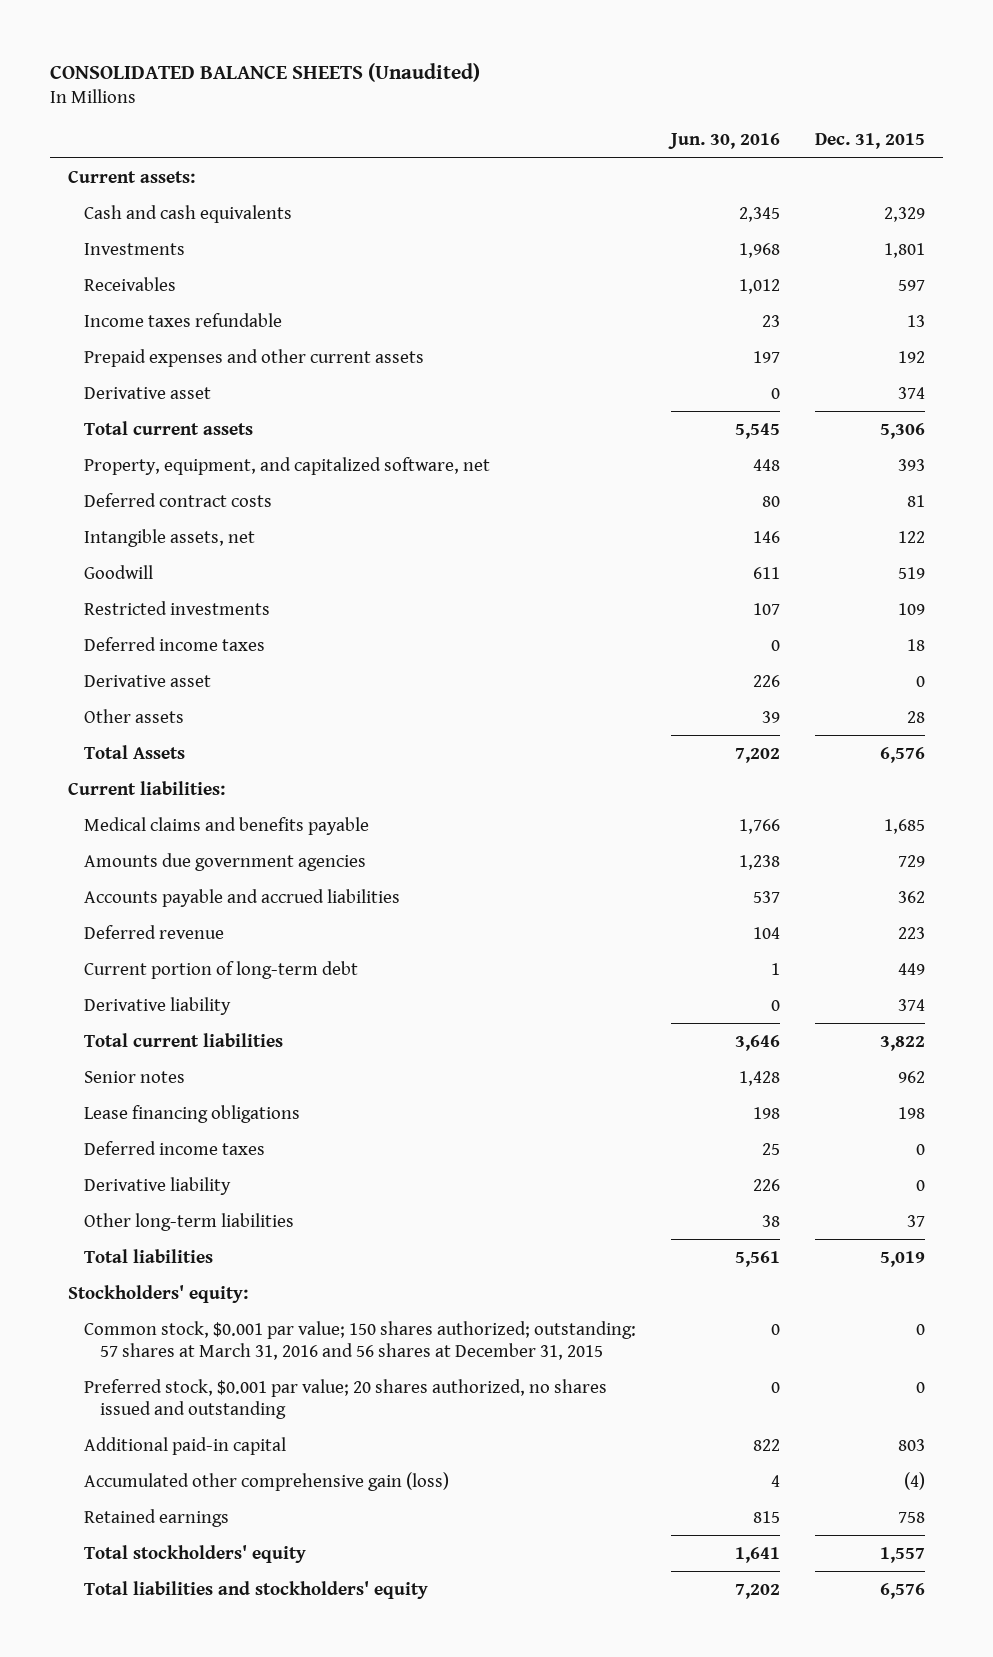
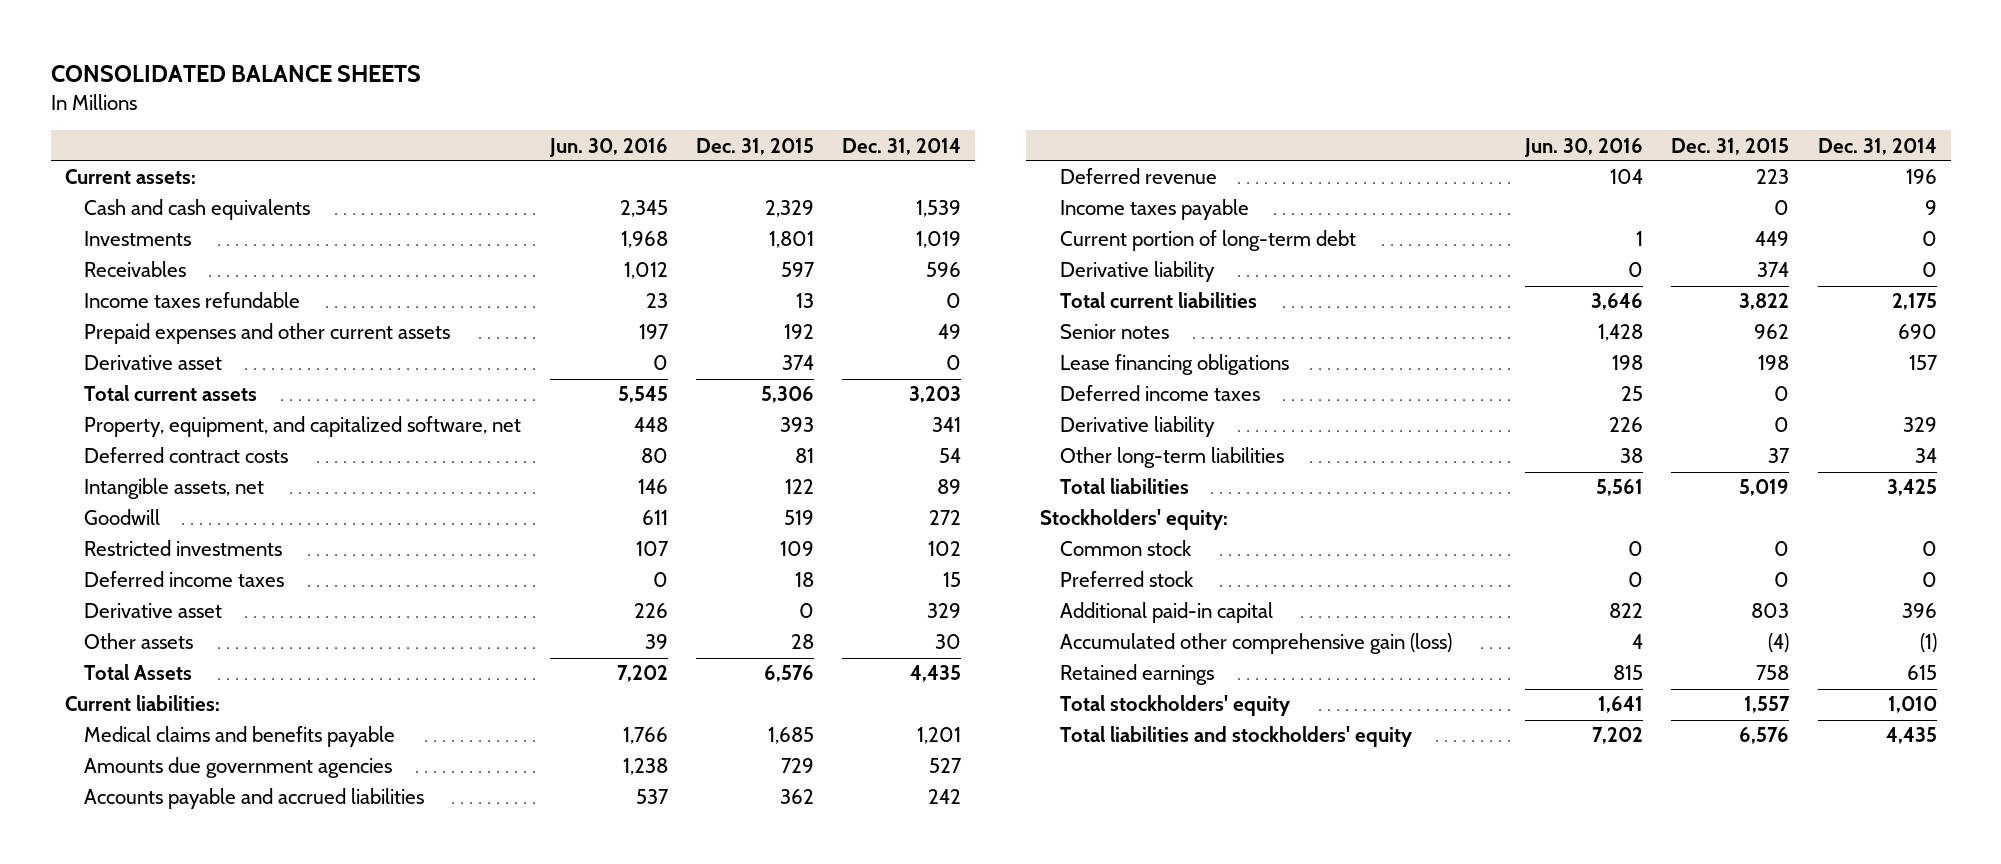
[50,62,481,82] CONSOLIDATED BALANCE SHEETS (Unaudited) -> [50,65,421,83] CONSOLIDATED BALANCE SHEETS
none -> [842,137,962,155] Dec. 31, 2014
none -> [1060,199,1250,221] Income taxes payable
[83,1320,636,1360] Common stock, $0.001 par value; 150 shares authorized; outstanding: 57 shares at March 31, 2016 and 56 shares at December 31, 2015 -> [1060,540,1193,557] Common stock
[83,1378,607,1419] Preferred stock, $0.001 par value; 20 shares authorized, no shares issued and outstanding -> [1060,571,1195,588] Preferred stock

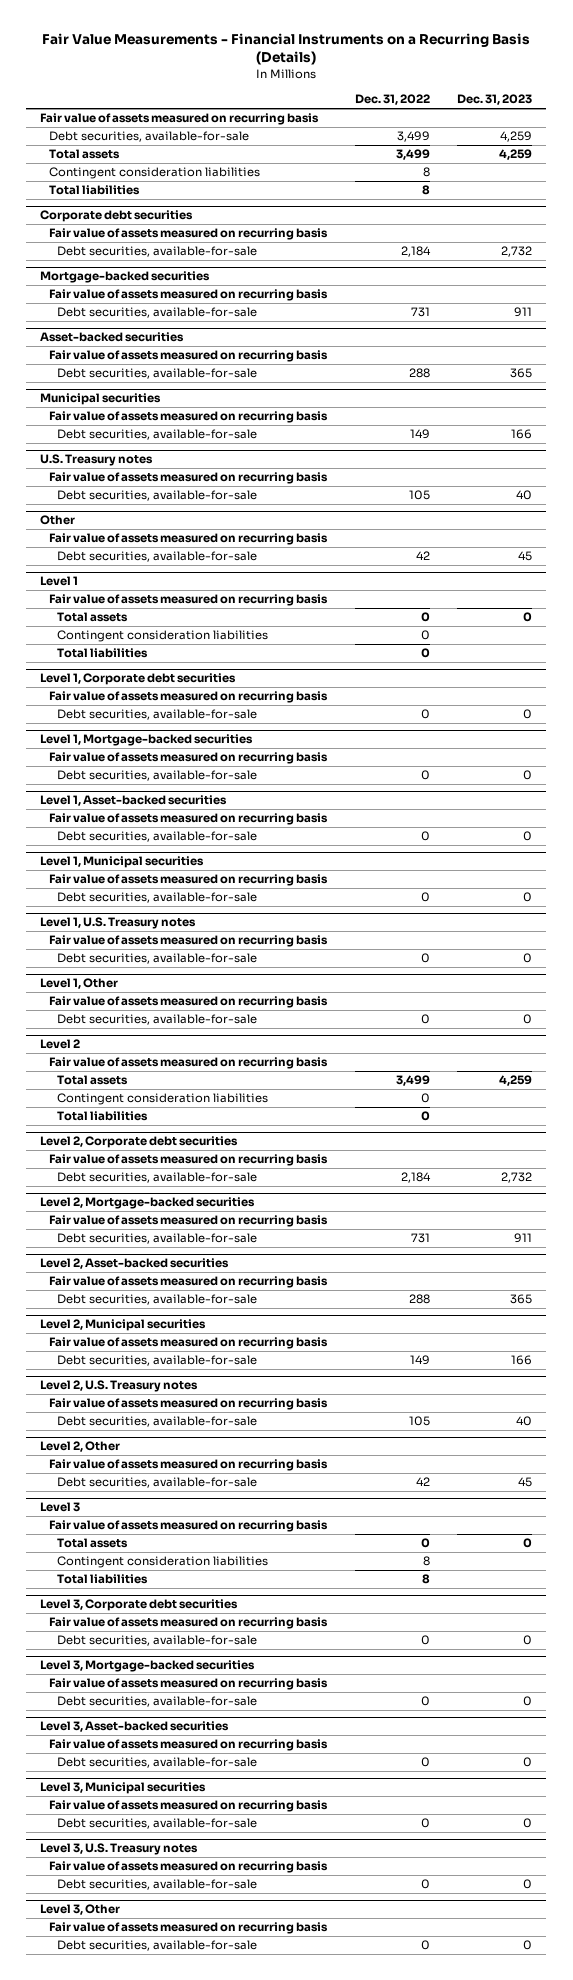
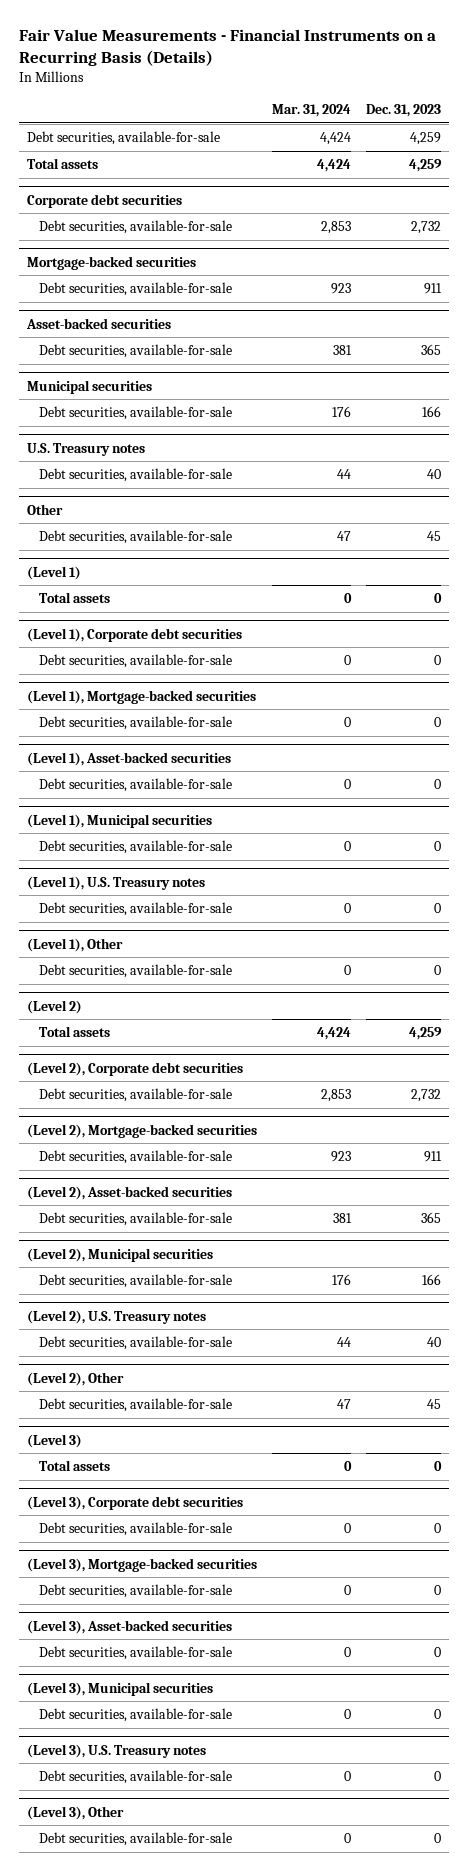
[354,94,430,106] Dec. 31, 2022 -> none
none -> [271,104,351,118] Mar. 31, 2024
[40,113,320,126] Fair value of assets measured on recurring basis -> none
[48,167,260,180] Contingent consideration liabilities -> none
[48,185,140,196] Total liabilities -> none
[48,228,328,241] Fair value of assets measured on recurring basis -> none
[48,289,328,302] Fair value of assets measured on recurring basis -> none
[48,350,328,363] Fair value of assets measured on recurring basis -> none
[48,411,328,424] Fair value of assets measured on recurring basis -> none
[48,472,328,485] Fair value of assets measured on recurring basis -> none
[48,533,328,546] Fair value of assets measured on recurring basis -> none
[48,594,328,607] Fair value of assets measured on recurring basis -> none
[40,576,79,587] Level 1 -> [26,565,81,580] (Level 1)
[57,630,269,643] Contingent consideration liabilities -> none
[57,648,149,659] Total liabilities -> none
[48,691,328,704] Fair value of assets measured on recurring basis -> none
[40,673,237,686] Level 1, Corporate debt securities -> [26,627,242,642] (Level 1), Corporate debt securities
[48,752,328,765] Fair value of assets measured on recurring basis -> none
[40,734,254,747] Level 1, Mortgage-backed securities -> [26,689,256,704] (Level 1), Mortgage-backed securities
[48,813,328,826] Fair value of assets measured on recurring basis -> none
[40,795,228,807] Level 1, Asset-backed securities -> [26,751,231,766] (Level 1), Asset-backed securities
[48,874,328,887] Fair value of assets measured on recurring basis -> none
[40,856,205,869] Level 1, Municipal securities -> [26,813,212,828] (Level 1), Municipal securities
[48,935,328,948] Fair value of assets measured on recurring basis -> none
[40,917,197,930] Level 1, U.S. Treasury notes -> [26,875,205,890] (Level 1), U.S. Treasury notes
[48,996,328,1009] Fair value of assets measured on recurring basis -> none
[40,978,119,990] Level 1, Other -> [26,937,123,952] (Level 1), Other
[48,1057,328,1070] Fair value of assets measured on recurring basis -> none
[40,1039,81,1050] Level 2 -> [26,999,82,1014] (Level 2)
[57,1093,269,1106] Contingent consideration liabilities -> none
[57,1111,149,1122] Total liabilities -> none
[48,1154,328,1167] Fair value of assets measured on recurring basis -> none
[40,1136,239,1149] Level 2, Corporate debt securities -> [26,1061,243,1076] (Level 2), Corporate debt securities
[48,1215,328,1228] Fair value of assets measured on recurring basis -> none
[40,1197,256,1210] Level 2, Mortgage-backed securities -> [26,1123,257,1138] (Level 2), Mortgage-backed securities
[48,1276,328,1289] Fair value of assets measured on recurring basis -> none
[40,1258,230,1270] Level 2, Asset-backed securities -> [26,1185,232,1200] (Level 2), Asset-backed securities
[48,1337,328,1350] Fair value of assets measured on recurring basis -> none
[40,1319,207,1332] Level 2, Municipal securities -> [26,1247,213,1262] (Level 2), Municipal securities
[48,1398,328,1411] Fair value of assets measured on recurring basis -> none
[40,1380,199,1393] Level 2, U.S. Treasury notes -> [26,1309,206,1324] (Level 2), U.S. Treasury notes
[48,1459,328,1472] Fair value of assets measured on recurring basis -> none
[40,1441,121,1453] Level 2, Other -> [26,1371,124,1386] (Level 2), Other
[48,1520,328,1533] Fair value of assets measured on recurring basis -> none
[40,1502,81,1513] Level 3 -> [26,1433,82,1448] (Level 3)
[57,1556,269,1569] Contingent consideration liabilities -> none
[57,1574,149,1585] Total liabilities -> none
[48,1617,328,1630] Fair value of assets measured on recurring basis -> none
[40,1599,239,1612] Level 3, Corporate debt securities -> [26,1495,243,1510] (Level 3), Corporate debt securities
[48,1678,328,1691] Fair value of assets measured on recurring basis -> none
[40,1660,256,1673] Level 3, Mortgage-backed securities -> [26,1557,257,1572] (Level 3), Mortgage-backed securities
[48,1739,328,1752] Fair value of assets measured on recurring basis -> none
[40,1721,230,1733] Level 3, Asset-backed securities -> [26,1619,232,1634] (Level 3), Asset-backed securities
[48,1800,328,1813] Fair value of assets measured on recurring basis -> none
[40,1782,207,1795] Level 3, Municipal securities -> [26,1681,213,1696] (Level 3), Municipal securities
[48,1861,328,1874] Fair value of assets measured on recurring basis -> none
[40,1843,199,1856] Level 3, U.S. Treasury notes -> [26,1743,206,1758] (Level 3), U.S. Treasury notes
[48,1922,328,1935] Fair value of assets measured on recurring basis -> none
[40,1904,121,1916] Level 3, Other -> [26,1805,124,1820] (Level 3), Other

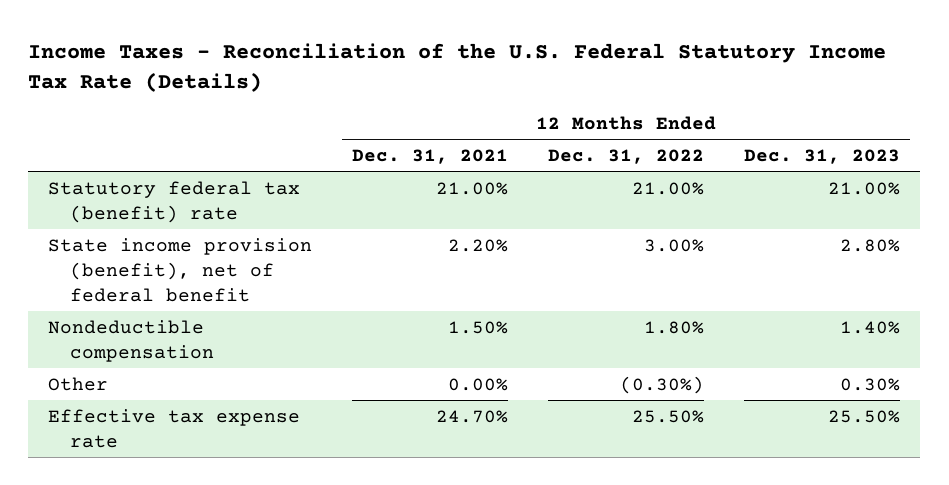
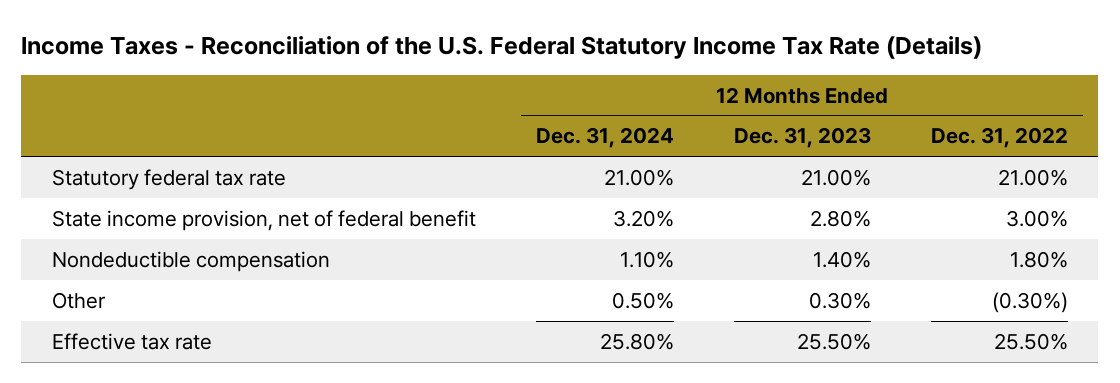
[352,148,509,164] Dec. 31, 2021 -> none
none -> [535,127,674,149] Dec. 31, 2024
[48,180,301,223] Statutory federal tax (benefit) rate -> [51,168,286,190] Statutory federal tax rate
[48,237,313,302] State income provision (benefit), net of federal benefit -> [51,209,476,231] State income provision, net of federal benefit
[48,408,301,448] Effective tax expense rate -> [51,332,212,350] Effective tax rate

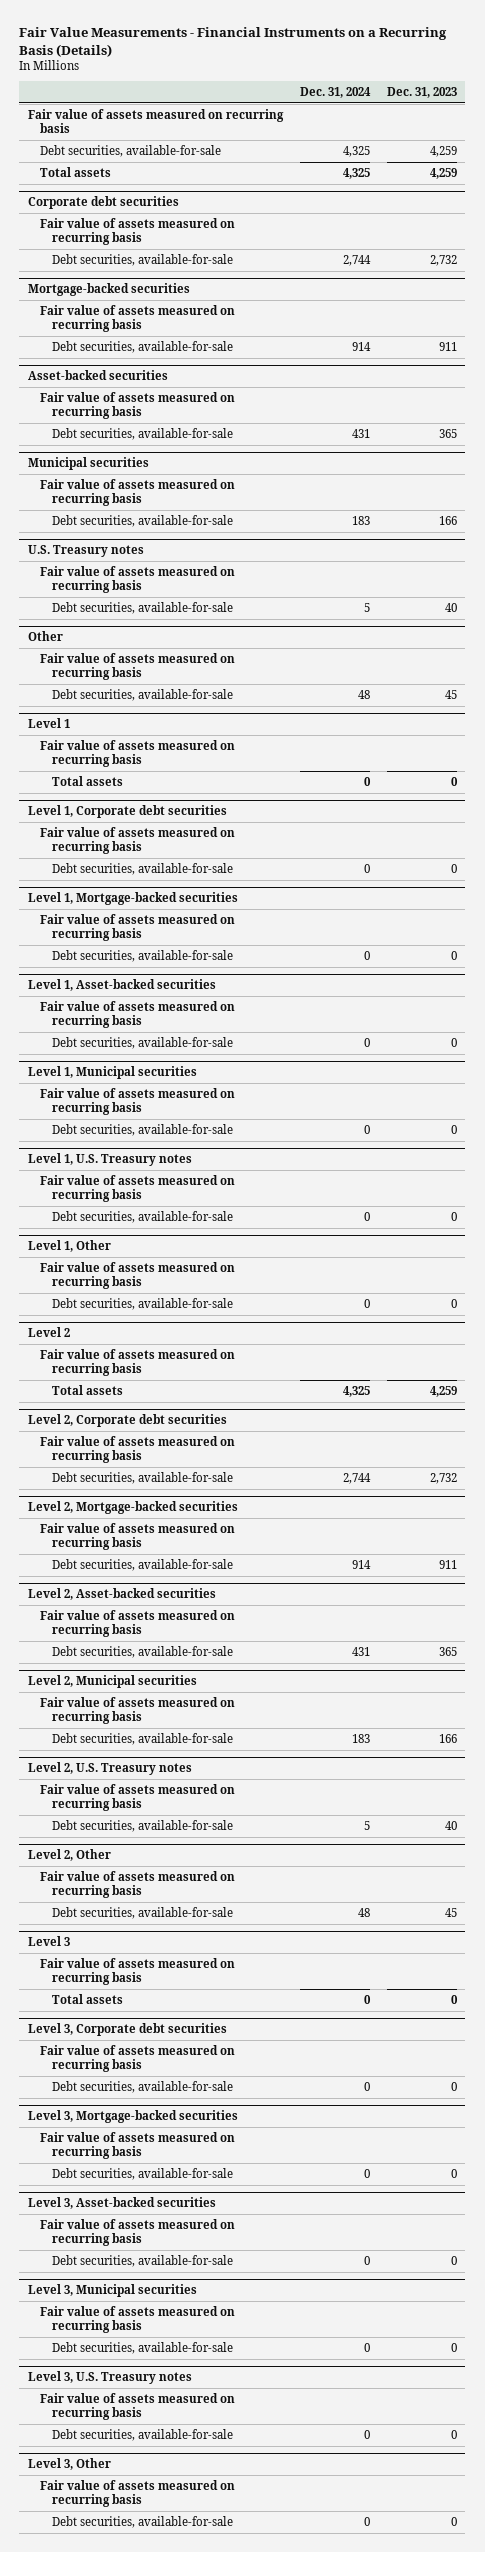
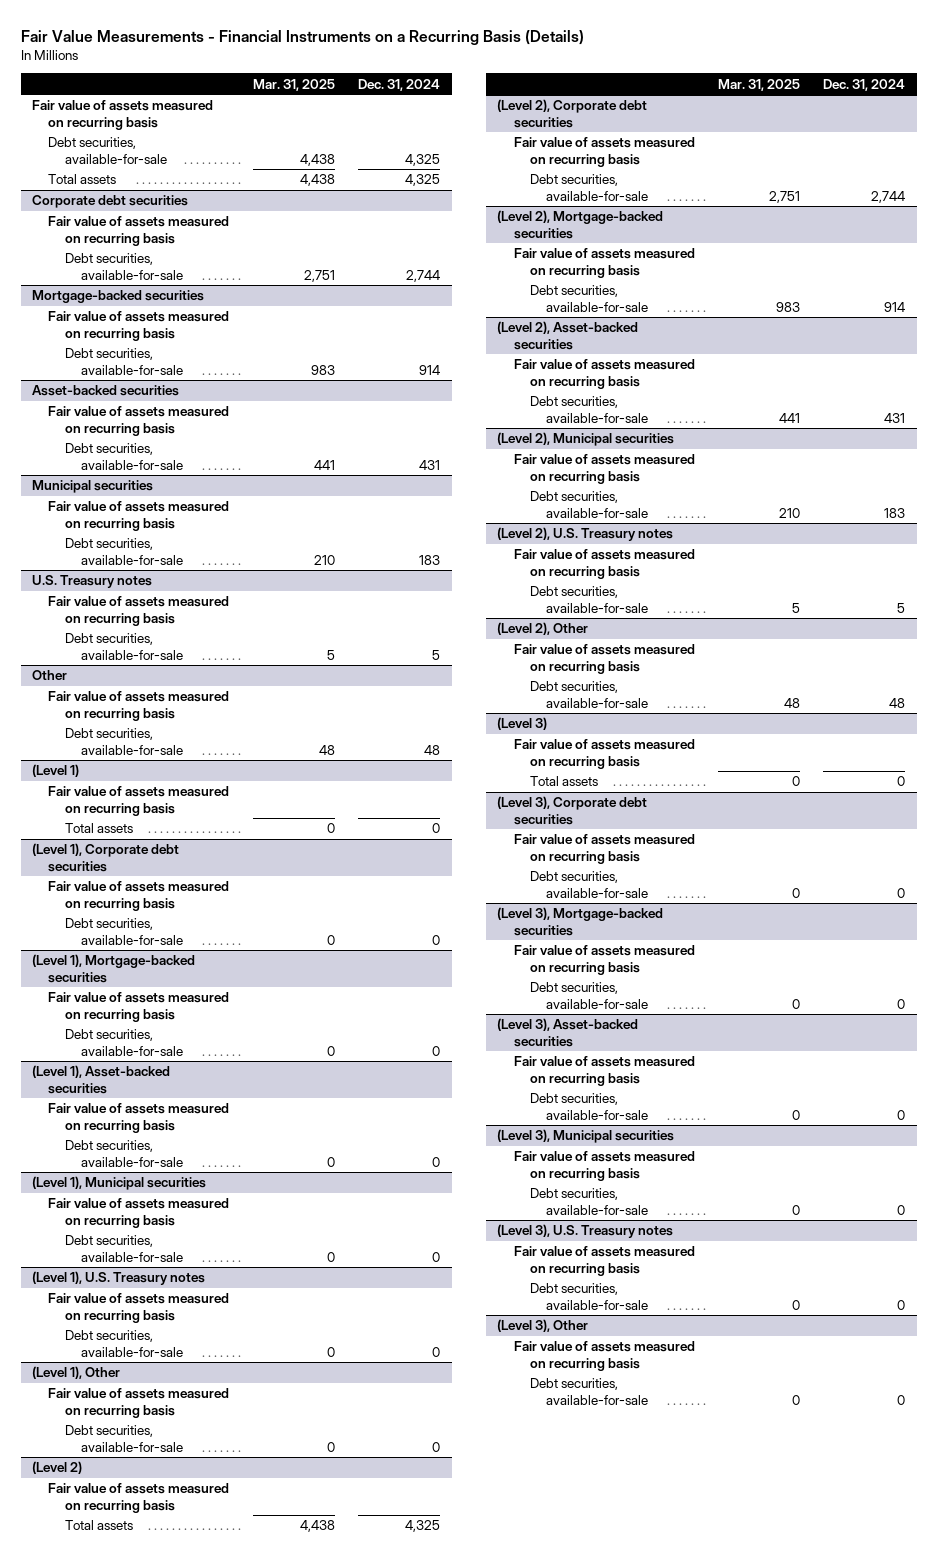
[386,87,457,99] Dec. 31, 2023 -> none
none -> [252,78,335,91] Mar. 31, 2025
[27,717,70,728] Level 1 -> [32,764,80,778] (Level 1)
[27,804,227,818] Level 1, Corporate debt securities -> [32,843,180,872] (Level 1), Corporate debt securities
[27,891,238,905] Level 1, Mortgage-backed securities -> [32,954,196,983] (Level 1), Mortgage-backed securities
[27,978,216,991] Level 1, Asset-backed securities -> [32,1065,171,1094] (Level 1), Asset-backed securities
[27,1065,197,1079] Level 1, Municipal securities -> [32,1176,207,1191] (Level 1), Municipal securities
[27,1152,192,1166] Level 1, U.S. Treasury notes -> [32,1271,206,1286] (Level 1), U.S. Treasury notes
[27,1239,111,1252] Level 1, Other -> [32,1366,121,1380] (Level 1), Other
[27,1326,70,1337] Level 2 -> [32,1461,83,1475] (Level 2)
[27,1413,227,1427] Level 2, Corporate debt securities -> [497,99,648,128] (Level 2), Corporate debt securities
[27,1500,238,1514] Level 2, Mortgage-backed securities -> [497,210,664,239] (Level 2), Mortgage-backed securities
[27,1587,216,1600] Level 2, Asset-backed securities -> [497,321,639,350] (Level 2), Asset-backed securities
[27,1674,197,1688] Level 2, Municipal securities -> [497,432,675,447] (Level 2), Municipal securities
[27,1761,192,1775] Level 2, U.S. Treasury notes -> [497,527,674,542] (Level 2), U.S. Treasury notes
[27,1848,111,1861] Level 2, Other -> [497,622,589,636] (Level 2), Other
[27,1935,70,1946] Level 3 -> [497,717,548,731] (Level 3)
[27,2022,227,2036] Level 3, Corporate debt securities -> [497,796,648,825] (Level 3), Corporate debt securities
[27,2109,238,2123] Level 3, Mortgage-backed securities -> [497,907,664,936] (Level 3), Mortgage-backed securities
[27,2196,216,2209] Level 3, Asset-backed securities -> [497,1018,639,1047] (Level 3), Asset-backed securities
[27,2283,197,2297] Level 3, Municipal securities -> [497,1129,675,1144] (Level 3), Municipal securities
[27,2370,192,2384] Level 3, U.S. Treasury notes -> [497,1224,674,1239] (Level 3), U.S. Treasury notes
[27,2457,111,2470] Level 3, Other -> [497,1319,589,1333] (Level 3), Other

